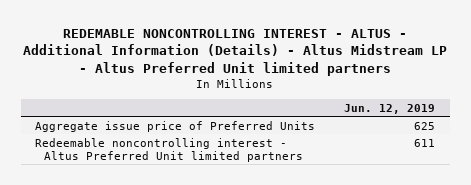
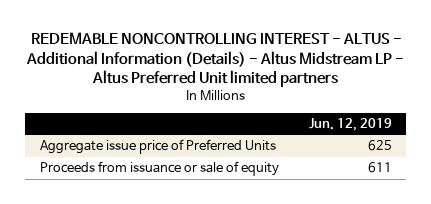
[35,137,303,162] Redeemable noncontrolling interest - Altus Preferred Unit limited partners -> [39,161,279,177] Proceeds from issuance or sale of equity

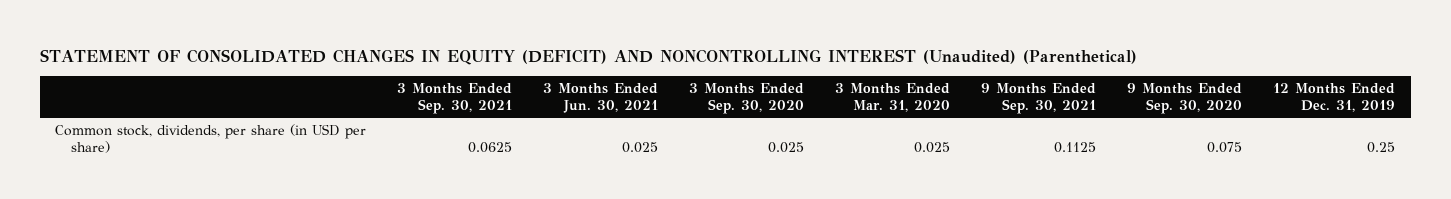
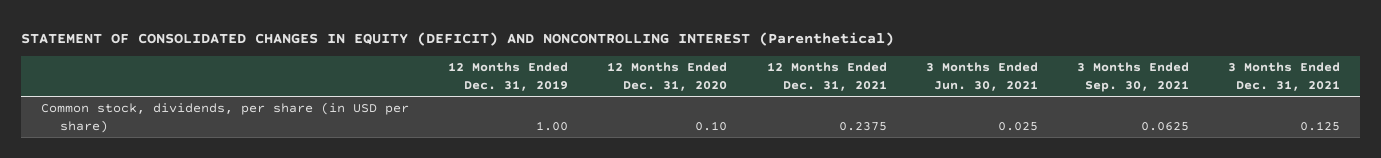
[39,48,1137,65] STATEMENT OF CONSOLIDATED CHANGES IN EQUITY (DEFICIT) AND NONCONTROLLING INTEREST (Unaudited) (Parenthetical) -> [21,31,895,46] STATEMENT OF CONSOLIDATED CHANGES IN EQUITY (DEFICIT) AND NONCONTROLLING INTEREST (Parenthetical)
[689,83,805,114] 3 Months Ended Sep. 30, 2020 -> none
[835,83,951,112] 3 Months Ended Mar. 31, 2020 -> none
[981,83,1097,114] 9 Months Ended Sep. 30, 2021 -> none
[1127,83,1243,114] 9 Months Ended Sep. 30, 2020 -> none
none -> [607,62,728,91] 12 Months Ended Dec. 31, 2020
none -> [766,62,887,91] 12 Months Ended Dec. 31, 2021
none -> [1228,62,1341,91] 3 Months Ended Dec. 31, 2021
[1367,141,1396,153] 0.25 -> [536,120,569,131] 1.00

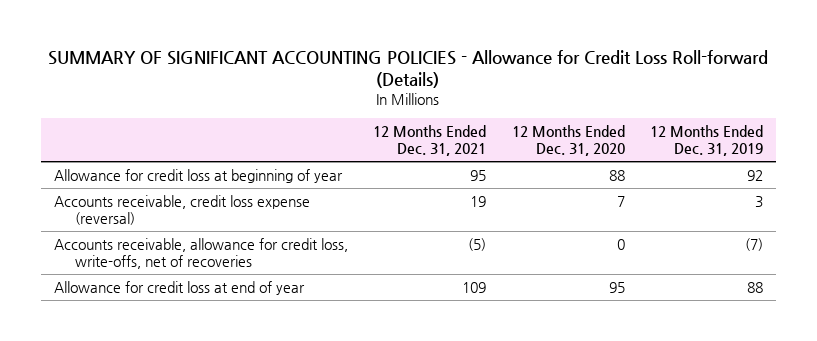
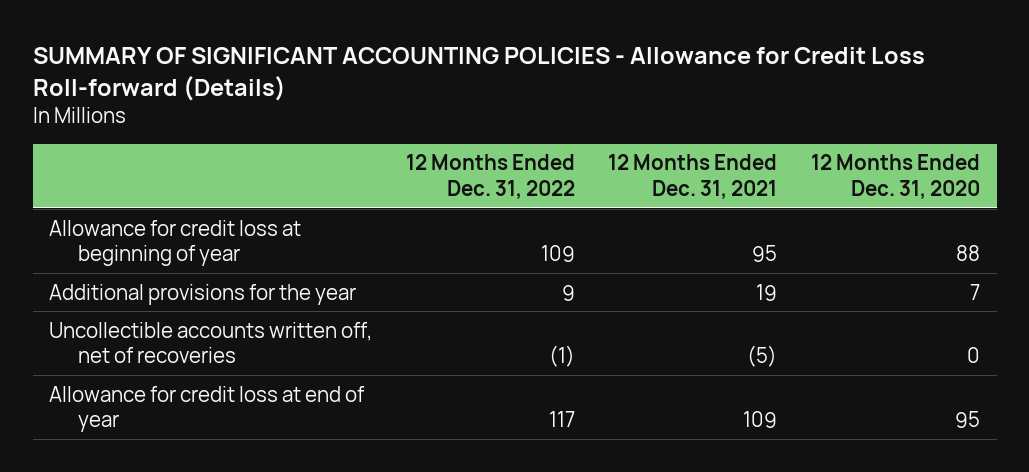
[650,124,764,157] 12 Months Ended Dec. 31, 2019 -> none
none -> [405,154,575,199] 12 Months Ended Dec. 31, 2022
[53,194,310,226] Accounts receivable, credit loss expense (reversal) -> [49,283,357,305] Additional provisions for the year
[53,237,348,270] Accounts receivable, allowance for credit loss, write-offs, net of recoveries -> [49,321,373,364] Uncollectible accounts written off, net of recoveries

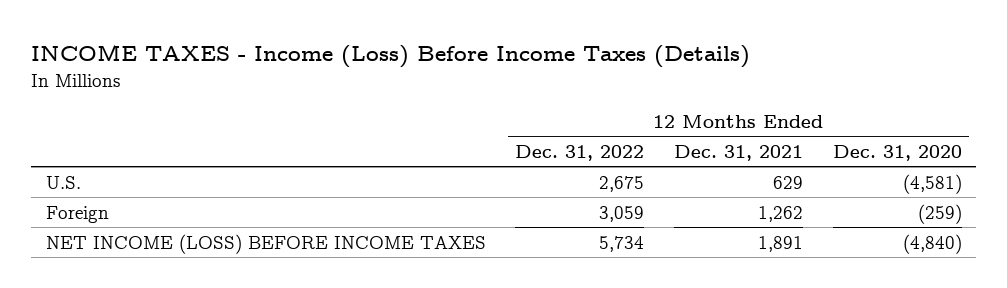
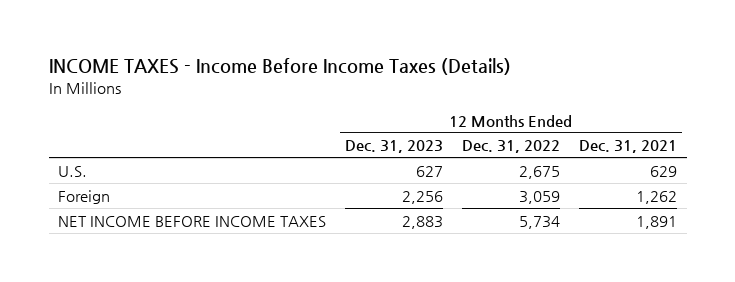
[30,43,750,68] INCOME TAXES - Income (Loss) Before Income Taxes (Details) -> [48,58,511,76] INCOME TAXES - Income Before Income Taxes (Details)
[832,144,962,161] Dec. 31, 2020 -> none
none -> [345,140,444,154] Dec. 31, 2023
[45,233,486,254] NET INCOME (LOSS) BEFORE INCOME TAXES -> [58,215,327,227] NET INCOME BEFORE INCOME TAXES

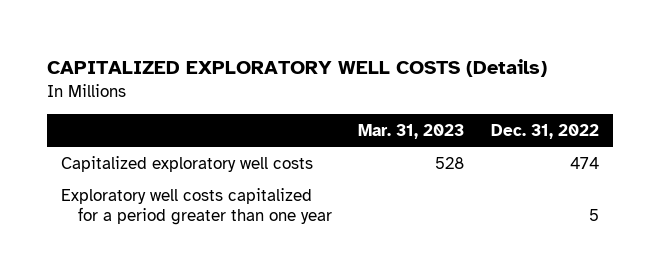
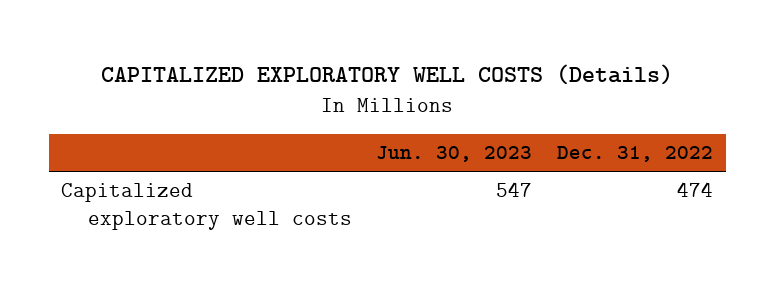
[358,124,465,140] Mar. 31, 2023 -> none
none -> [376,146,533,163] Jun. 30, 2023
[60,187,332,226] Exploratory well costs capitalized for a period greater than one year -> none

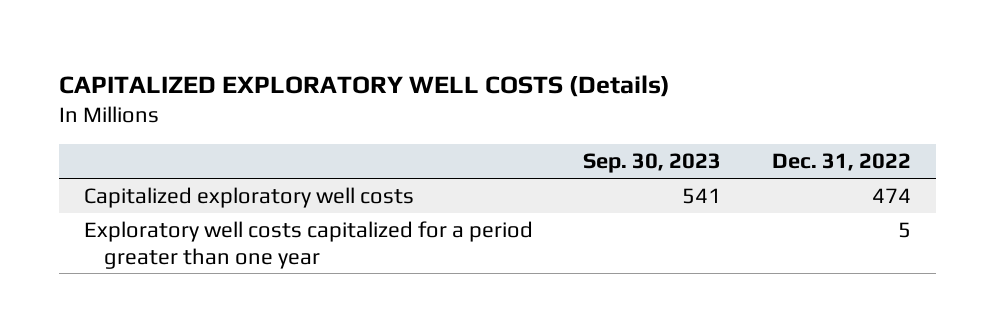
[376,146,533,163] Jun. 30, 2023 -> none
none -> [583,153,722,174] Sep. 30, 2023
none -> [84,221,534,269] Exploratory well costs capitalized for a period greater than one year

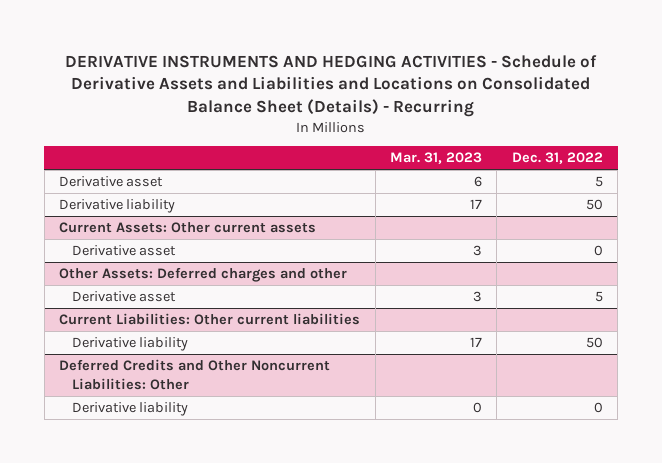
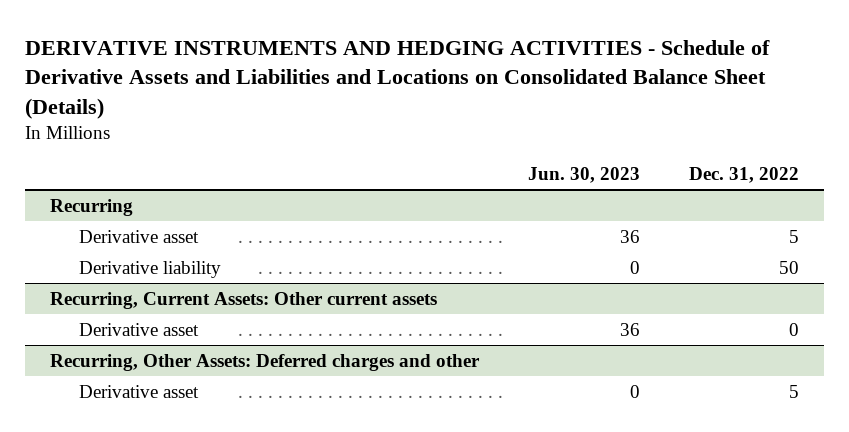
[64,54,597,118] DERIVATIVE INSTRUMENTS AND HEDGING ACTIVITIES - Schedule of Derivative Assets and Liabilities and Locations on Consolidated Balance Sheet (Details) - Recurring -> [25,39,771,119] DERIVATIVE INSTRUMENTS AND HEDGING ACTIVITIES - Schedule of Derivative Assets and Liabilities and Locations on Consolidated Balance Sheet (Details)
[389,152,482,165] Mar. 31, 2023 -> none
none -> [528,166,641,183] Jun. 30, 2023
none -> [49,198,133,216] Recurring
[59,222,317,234] Current Assets: Other current assets -> [49,291,437,309] Recurring, Current Assets: Other current assets
[59,267,348,283] Other Assets: Deferred charges and other -> [49,353,480,371] Recurring, Other Assets: Deferred charges and other
[59,313,361,326] Current Liabilities: Other current liabilities -> none
[72,337,189,352] Derivative liability -> none
[59,359,331,390] Deferred Credits and Other Noncurrent Liabilities: Other -> none
[72,402,189,417] Derivative liability -> none

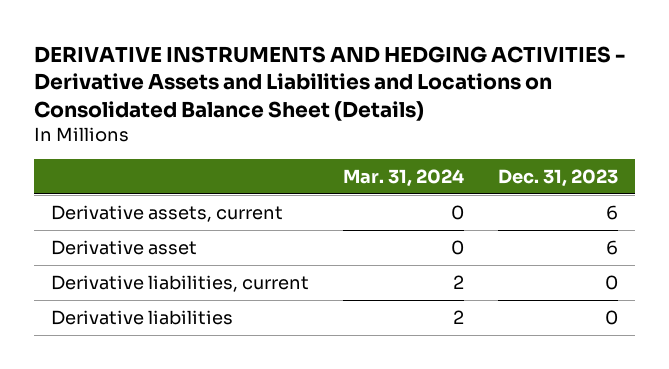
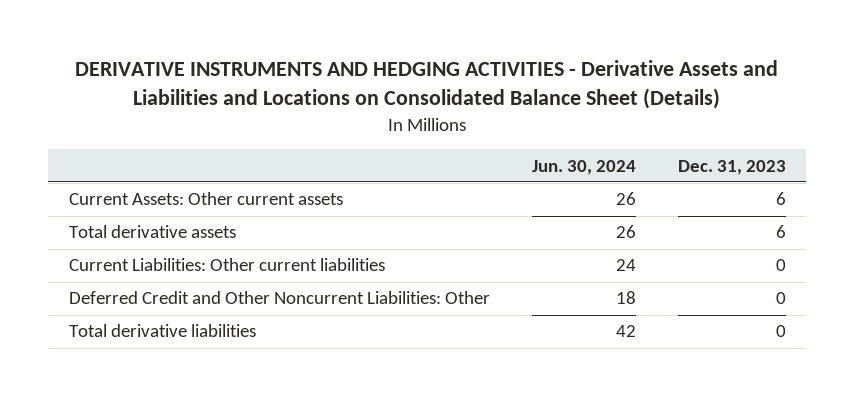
[343,168,465,187] Mar. 31, 2024 -> none
none -> [531,159,636,175] Jun. 30, 2024
[51,204,284,222] Derivative assets, current -> [68,192,343,206] Current Assets: Other current assets
[51,239,198,255] Derivative asset -> [68,225,236,239] Total derivative assets
[51,274,310,292] Derivative liabilities, current -> [68,258,385,272] Current Liabilities: Other current liabilities
none -> [68,291,490,305] Deferred Credit and Other Noncurrent Liabilities: Other
[51,309,234,325] Derivative liabilities -> [68,324,256,338] Total derivative liabilities

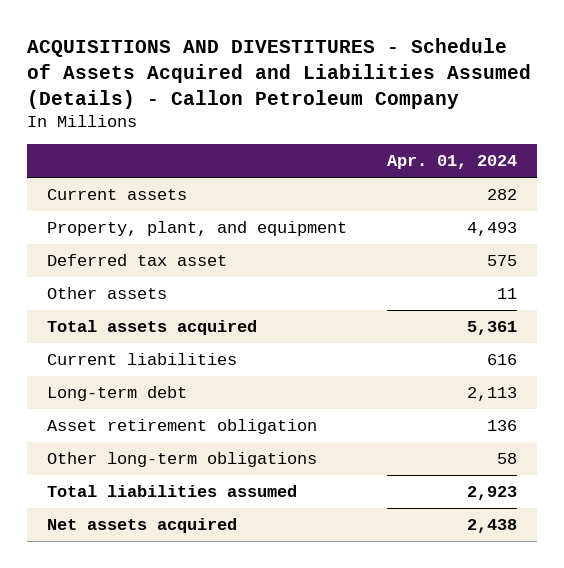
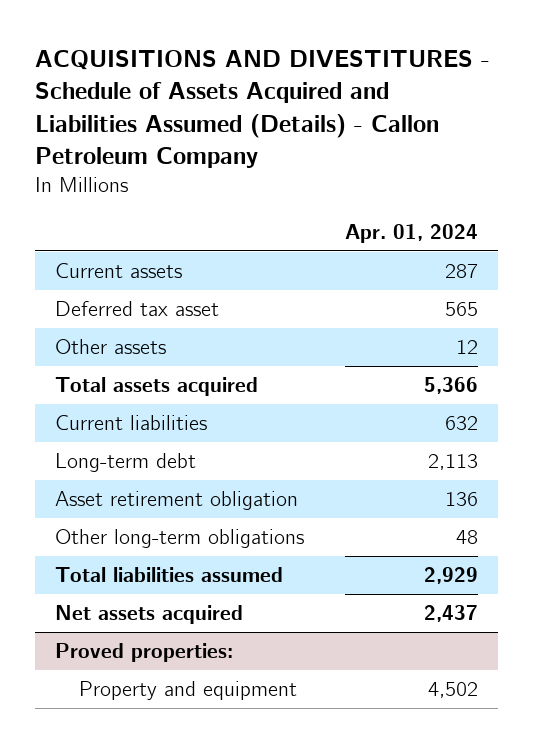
[46,220,347,236] Property, plant, and equipment -> none
[487,188,518,200] 282 -> [444,264,478,279] 287
[487,254,518,266] 575 -> [444,302,478,317] 565
[497,287,518,299] 11 -> [455,340,478,355] 12
[467,320,518,335] 5,361 -> [423,377,478,395] 5,366
[487,353,518,365] 616 -> [444,416,478,431] 632
[497,452,518,464] 58 -> [455,530,478,545] 48
[467,485,518,500] 2,923 -> [423,567,478,585] 2,929
[467,518,518,533] 2,438 -> [423,605,478,623] 2,437
none -> [55,643,234,663] Proved properties:
none -> [79,681,298,701] Property and equipment

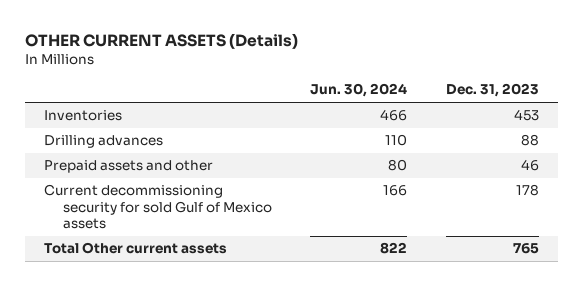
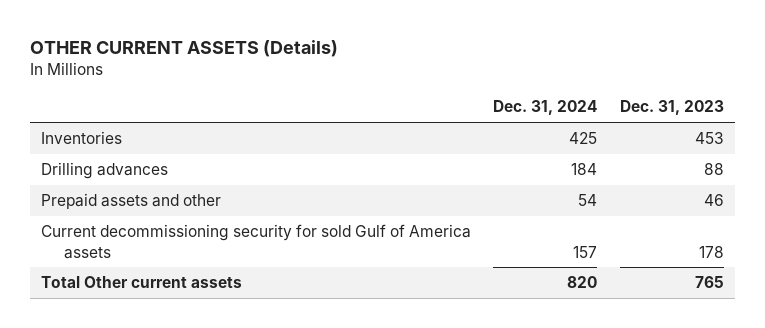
[310,83,408,98] Jun. 30, 2024 -> none
none -> [493,100,598,116] Dec. 31, 2024
[44,184,272,230] Current decommissioning security for sold Gulf of Mexico assets -> [41,224,472,259] Current decommissioning security for sold Gulf of America assets

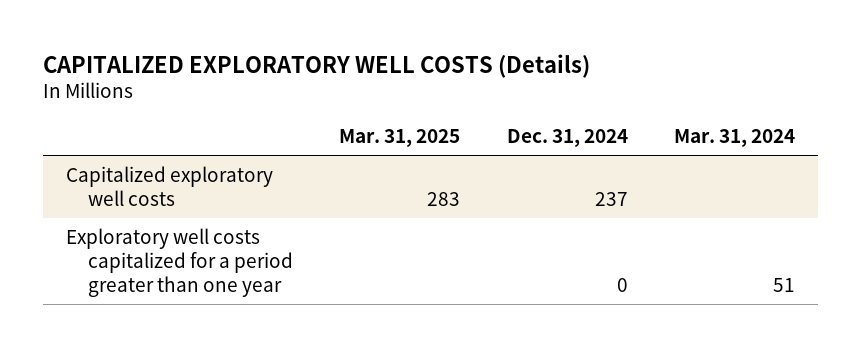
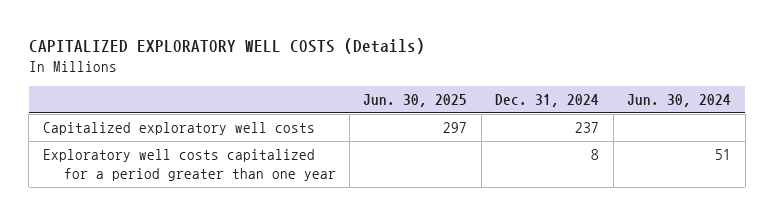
[339,129,461,148] Mar. 31, 2025 -> none
[673,129,795,148] Mar. 31, 2024 -> none
none -> [363,93,468,107] Jun. 30, 2025
none -> [627,93,732,107] Jun. 30, 2024
[616,277,628,292] 0 -> [591,149,600,161] 8

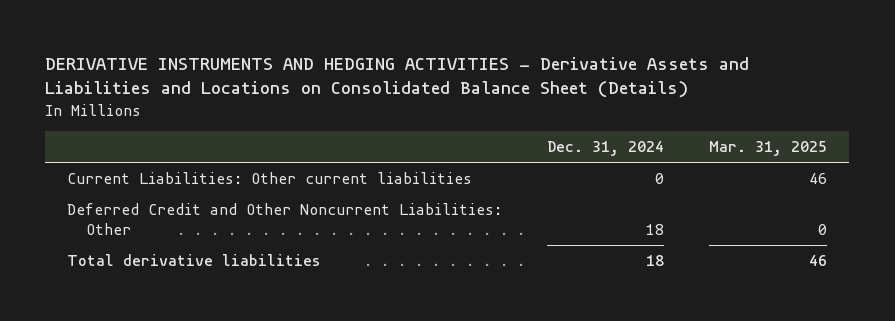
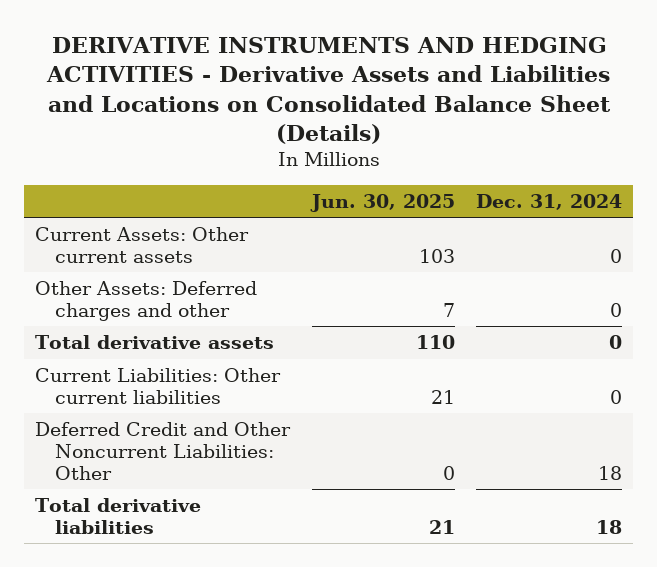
[709,141,828,157] Mar. 31, 2025 -> none
none -> [309,193,455,212] Jun. 30, 2025
none -> [34,227,249,264] Current Assets: Other current assets
none -> [34,281,257,322] Other Assets: Deferred charges and other
none -> [34,335,274,350] Total derivative assets

